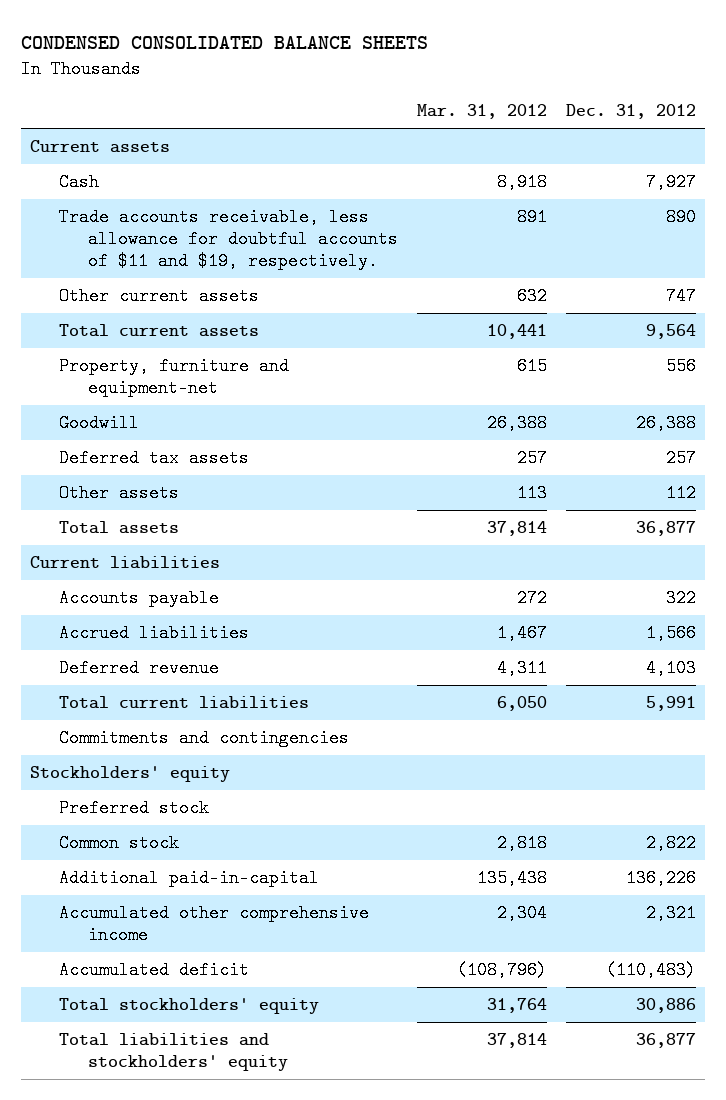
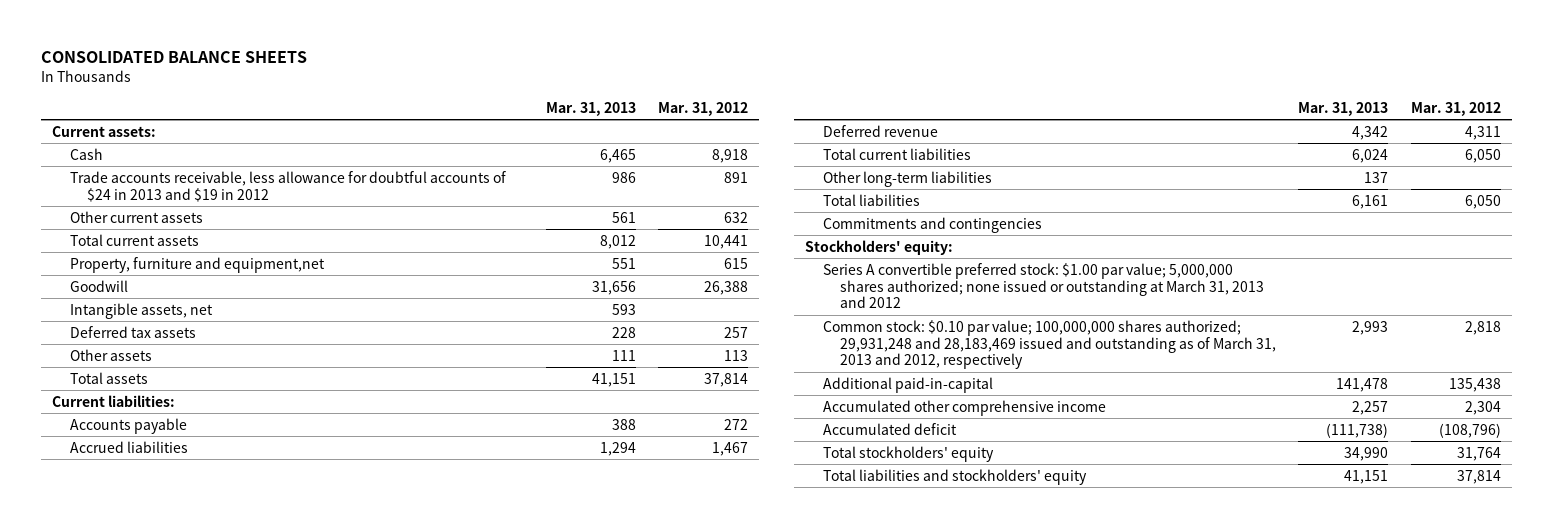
[20,36,428,50] CONDENSED CONSOLIDATED BALANCE SHEETS -> [41,50,308,63] CONSOLIDATED BALANCE SHEETS
[565,104,696,120] Dec. 31, 2012 -> none
none -> [545,101,636,116] Mar. 31, 2013
[30,140,171,154] Current assets -> [52,125,157,137] Current assets:
[59,208,398,271] Trade accounts receivable, less allowance for doubtful accounts of $11 and $19, respectively. -> [69,170,506,202] Trade accounts receivable, less allowance for doubtful accounts of $24 in 2013 and $19 in 2012
[59,357,290,398] Property, furniture and equipment-net -> [69,256,325,273] Property, furniture and equipment,net
none -> [69,302,213,319] Intangible assets, net
[30,556,221,570] Current liabilities -> [52,394,176,407] Current liabilities:
none -> [822,170,992,187] Other long-term liabilities
none -> [822,193,920,206] Total liabilities
[30,766,231,783] Stockholders' equity -> [805,239,954,255] Stockholders' equity:
[59,799,210,818] Preferred stock -> [822,262,1265,309] Series A convertible preferred stock: $1.00 par value; 5,000,000 shares authorized; none issued or outstanding at March 31, 2013 and 2012
[59,834,180,853] Common stock -> [822,319,1277,370] Common stock: $0.10 par value; 100,000,000 shares authorized; 29,931,248 and 28,183,469 issued and outstanding as of March 31, 2013 and 2012, respectively

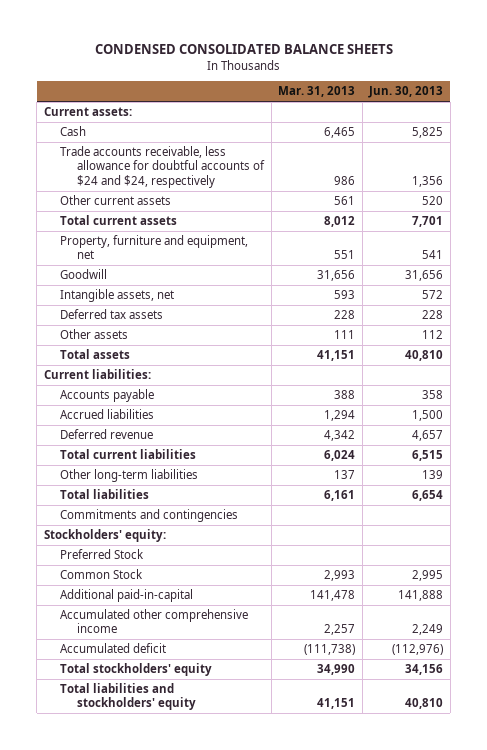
[41,50,308,63] CONSOLIDATED BALANCE SHEETS -> [94,44,393,55] CONDENSED CONSOLIDATED BALANCE SHEETS
[657,101,748,116] Mar. 31, 2012 -> none
none -> [368,86,444,99] Jun. 30, 2013
[69,170,506,202] Trade accounts receivable, less allowance for doubtful accounts of $24 in 2013 and $19 in 2012 -> [60,146,265,188] Trade accounts receivable, less allowance for doubtful accounts of $24 and $24, respectively
[69,256,325,273] Property, furniture and equipment,net -> [60,235,249,260] Property, furniture and equipment, net
[822,262,1265,309] Series A convertible preferred stock: $1.00 par value; 5,000,000 shares authorized; none issued or outstanding at March 31, 2013 and 2012 -> [60,549,145,560] Preferred Stock
[822,319,1277,370] Common stock: $0.10 par value; 100,000,000 shares authorized; 29,931,248 and 28,183,469 issued and outstanding as of March 31, 2013 and 2012, respectively -> [60,569,144,580] Common Stock

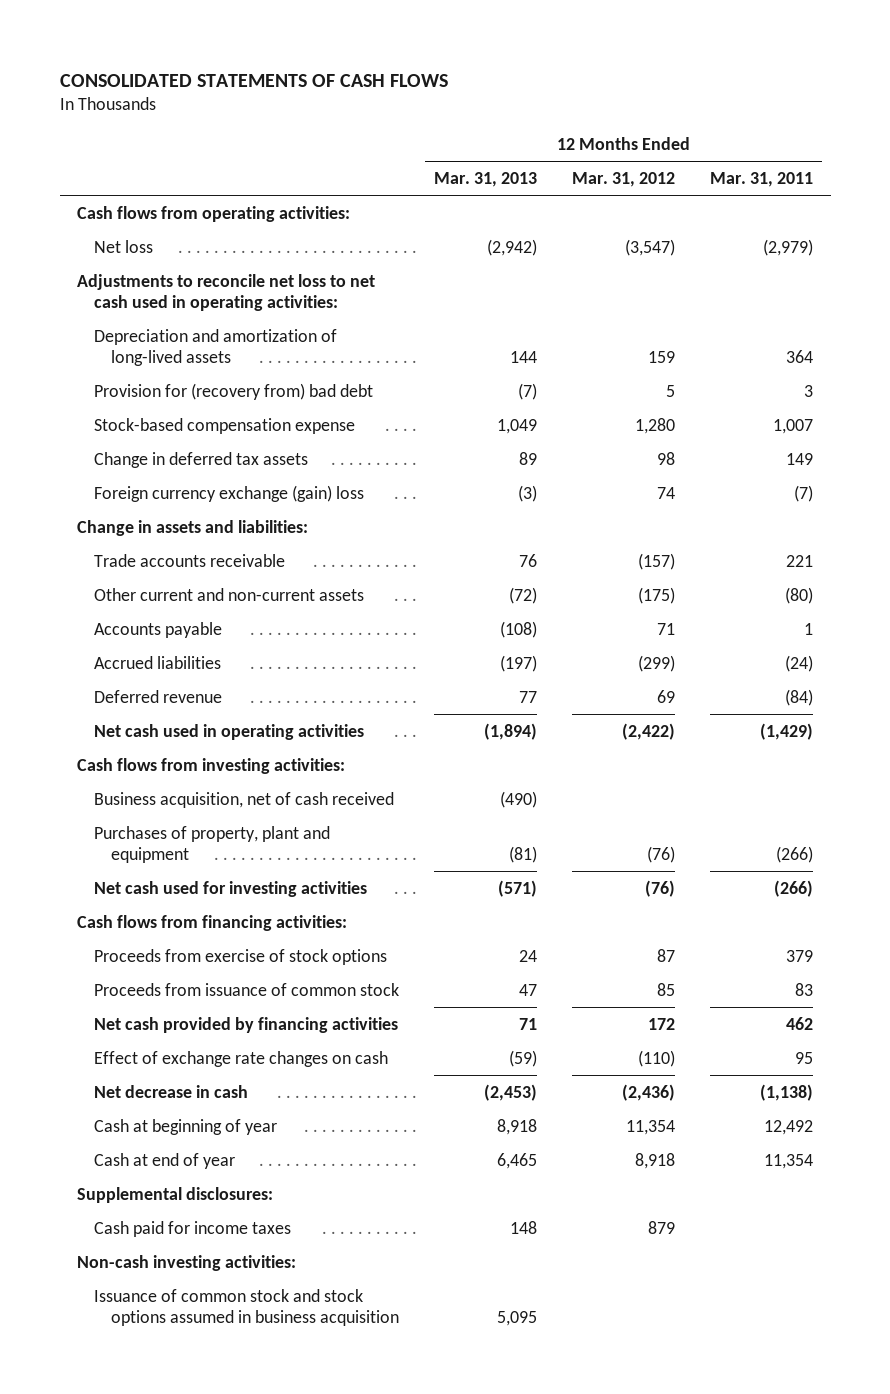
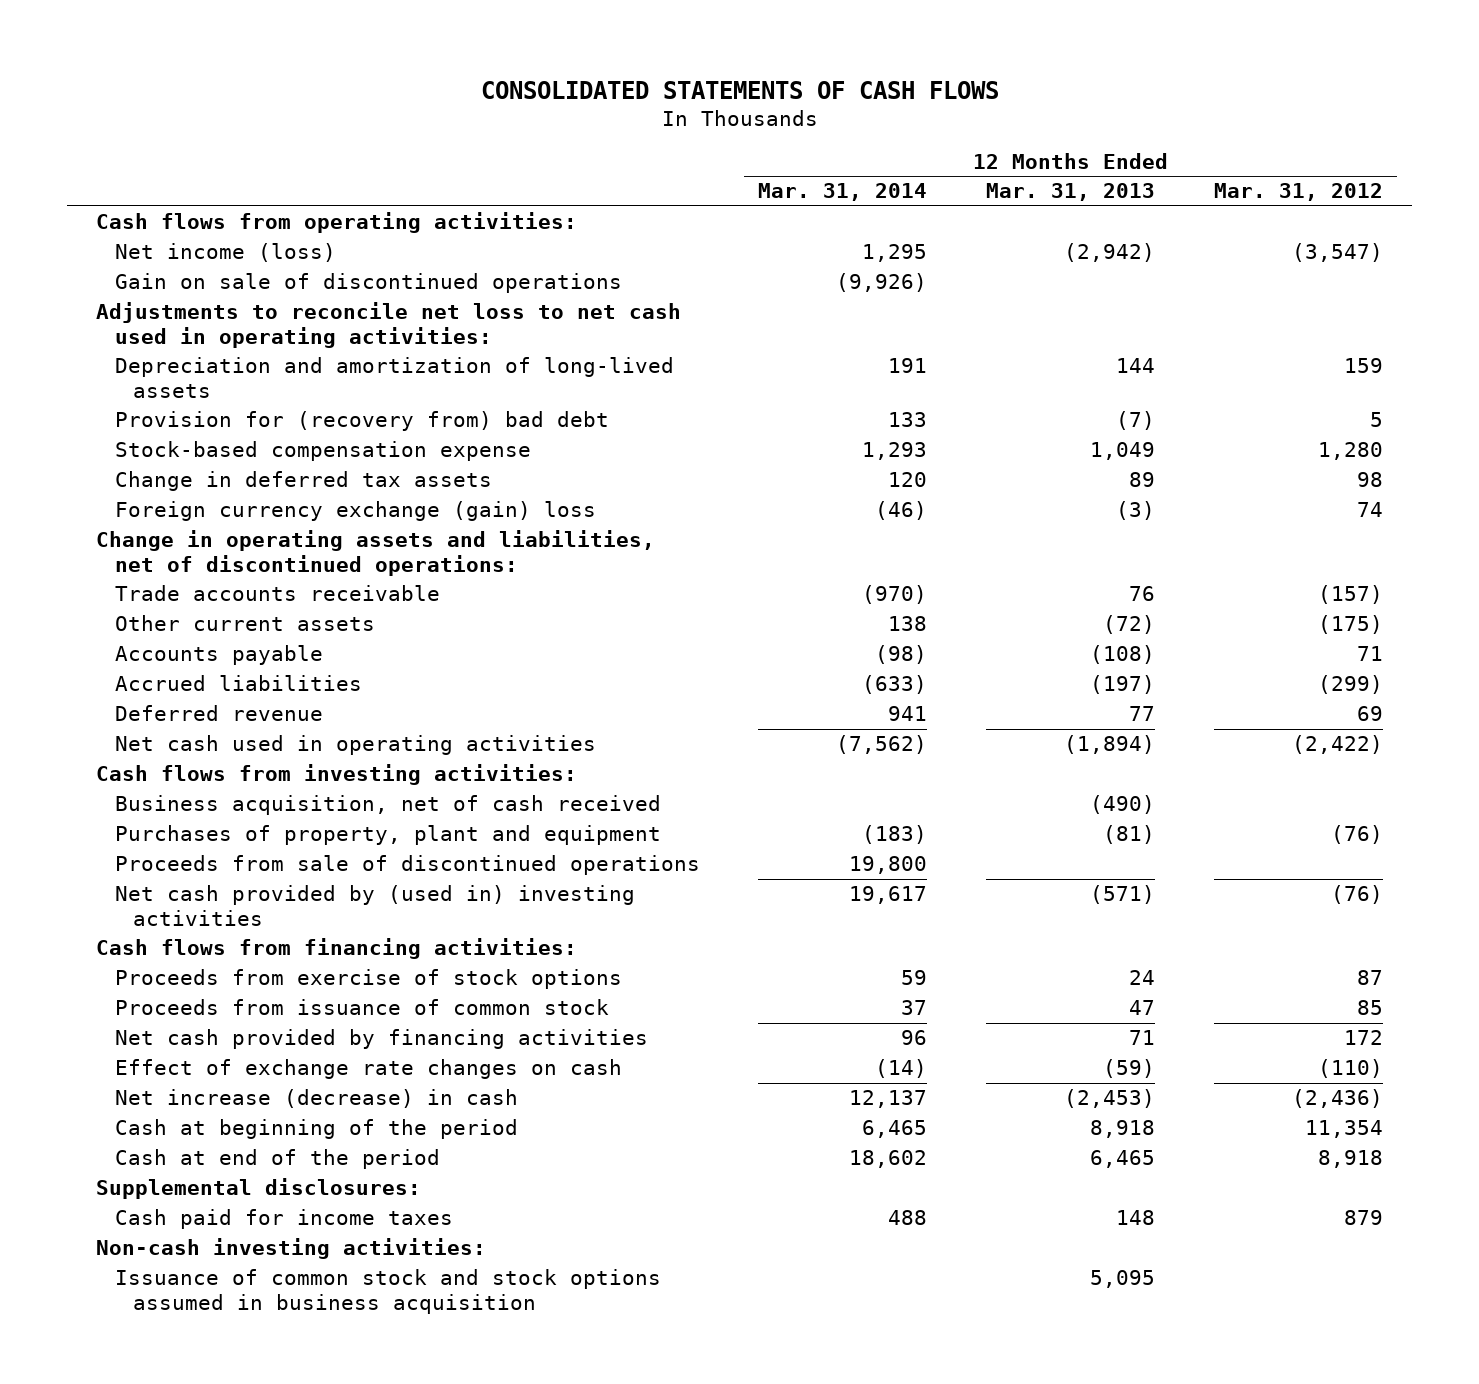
[710,172,814,188] Mar. 31, 2011 -> none
none -> [758,183,928,202] Mar. 31, 2014
[94,239,154,253] Net loss -> [114,243,336,263] Net income (loss)
none -> [114,273,622,294] Gain on sale of discontinued operations
[77,519,309,536] Change in assets and liabilities: -> [96,530,656,576] Change in operating assets and liabilities, net of discontinued operations:
[94,587,365,601] Other current and non-current assets -> [114,615,375,632] Other current assets
none -> [114,855,700,876] Proceeds from sale of discontinued operations
[94,880,368,897] Net cash used for investing activities -> [114,885,635,926] Net cash provided by (used in) investing activities
[94,1084,249,1098] Net decrease in cash -> [114,1089,518,1109] Net increase (decrease) in cash
[94,1118,278,1135] Cash at beginning of year -> [114,1119,518,1140] Cash at beginning of the period
[94,1152,236,1169] Cash at end of year -> [114,1149,440,1170] Cash at end of the period

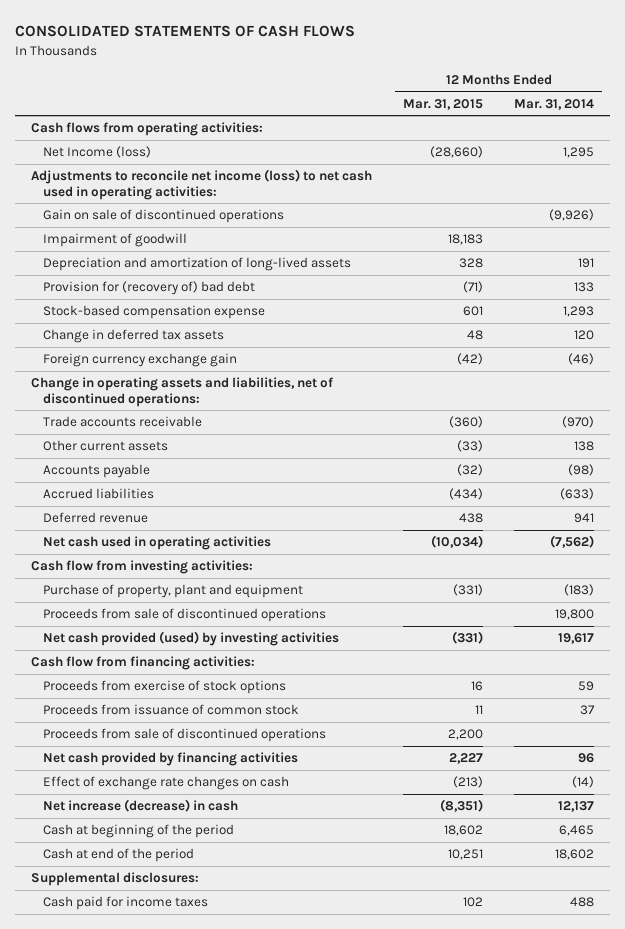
[986,183,1156,202] Mar. 31, 2013 -> none
[1213,183,1383,202] Mar. 31, 2012 -> none
none -> [403,98,484,110] Mar. 31, 2015
[114,243,336,263] Net income (loss) -> [43,146,152,159] Net Income (loss)
none -> [30,169,372,200] Adjustments to reconcile net income (loss) to net cash used in operating activities:
[96,302,682,348] Adjustments to reconcile net loss to net cash used in operating activities: -> none
none -> [43,233,188,248] Impairment of goodwill
[114,411,609,432] Provision for (recovery from) bad debt -> [43,281,256,296] Provision for (recovery of) bad debt
[114,501,596,522] Foreign currency exchange (gain) loss -> [43,353,238,368] Foreign currency exchange gain
[114,795,661,816] Business acquisition, net of cash received -> none
[96,764,578,786] Cash flows from investing activities: -> [30,560,253,575] Cash flow from investing activities:
[114,825,661,846] Purchases of property, plant and equipment -> [43,584,304,599] Purchase of property, plant and equipment
[114,885,635,926] Net cash provided by (used in) investing activities -> [43,631,340,647] Net cash provided (used) by investing activities
[96,938,578,960] Cash flows from financing activities: -> [30,656,255,671] Cash flow from financing activities:
none -> [43,728,327,743] Proceeds from sale of discontinued operations
[96,1238,487,1260] Non-cash investing activities: -> none
[114,1269,661,1314] Issuance of common stock and stock options assumed in business acquisition -> none

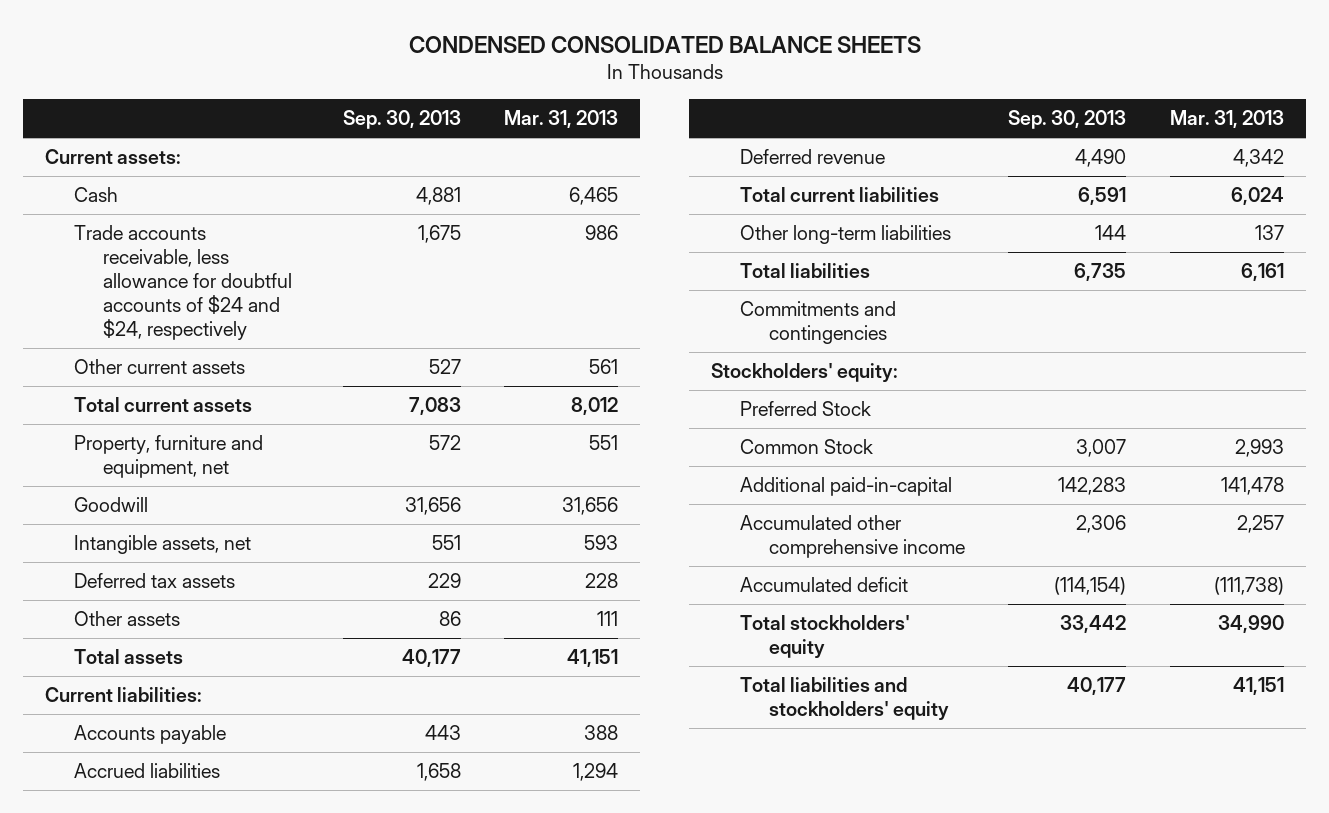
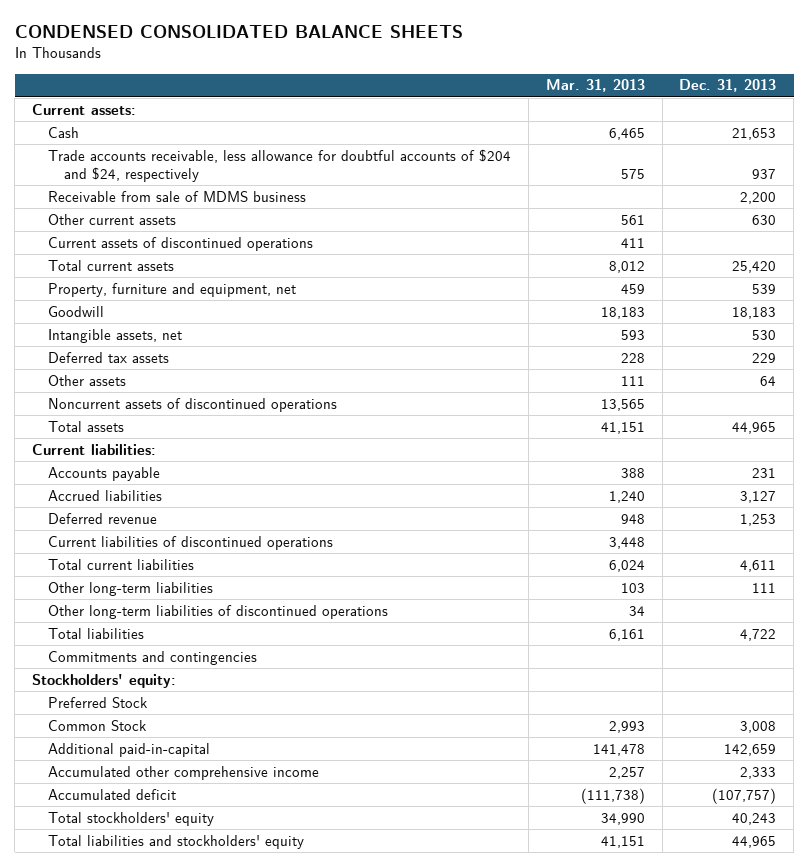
[342,109,461,129] Sep. 30, 2013 -> none
none -> [679,79,777,93] Dec. 31, 2013
[74,225,293,341] Trade accounts receivable, less allowance for doubtful accounts of $24 and $24, respectively -> [47,148,511,182] Trade accounts receivable, less allowance for doubtful accounts of $204 and $24, respectively
[585,225,619,241] 986 -> [620,168,645,179] 575
none -> [47,190,306,203] Receivable from sale of MDMS business
none -> [47,236,313,251] Current assets of discontinued operations
[589,435,619,451] 551 -> [620,283,645,294] 459
[562,497,619,516] 31,656 -> [600,306,645,319] 18,183
none -> [47,397,337,412] Noncurrent assets of discontinued operations
[573,763,619,782] 1,294 -> [608,490,645,503] 1,240
[1233,149,1285,168] 4,342 -> [620,513,645,524] 948
none -> [47,535,333,550] Current liabilities of discontinued operations
[1255,225,1285,241] 137 -> [620,582,645,593] 103
none -> [47,604,388,619] Other long-term liabilities of discontinued operations

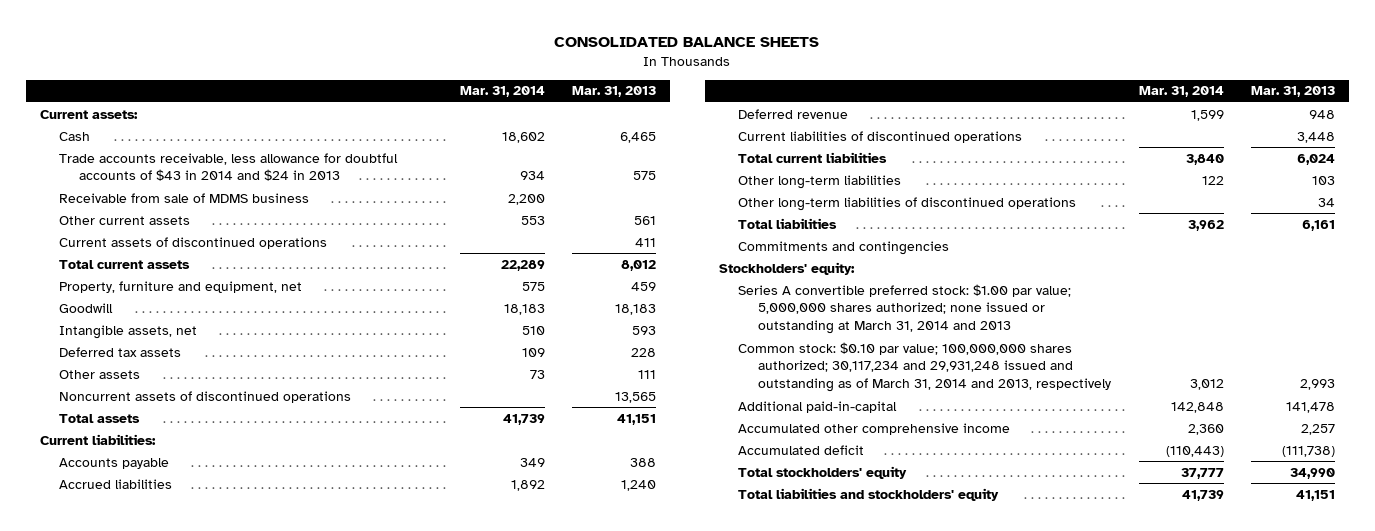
[14,25,463,39] CONDENSED CONSOLIDATED BALANCE SHEETS -> [554,37,820,48] CONSOLIDATED BALANCE SHEETS
[679,79,777,93] Dec. 31, 2013 -> none
none -> [459,86,545,98] Mar. 31, 2014
[47,148,511,182] Trade accounts receivable, less allowance for doubtful accounts of $204 and $24, respectively -> [59,152,399,182] Trade accounts receivable, less allowance for doubtful accounts of $43 in 2014 and $24 in 2013
[47,696,148,708] Preferred Stock -> [738,283,1072,335] Series A convertible preferred stock: $1.00 par value; 5,000,000 shares authorized; none issued or outstanding at March 31, 2014 and 2013
[47,719,147,731] Common Stock -> [738,341,1111,393] Common stock: $0.10 par value; 100,000,000 shares authorized; 30,117,234 and 29,931,248 issued and outstanding as of March 31, 2014 and 2013, respectively

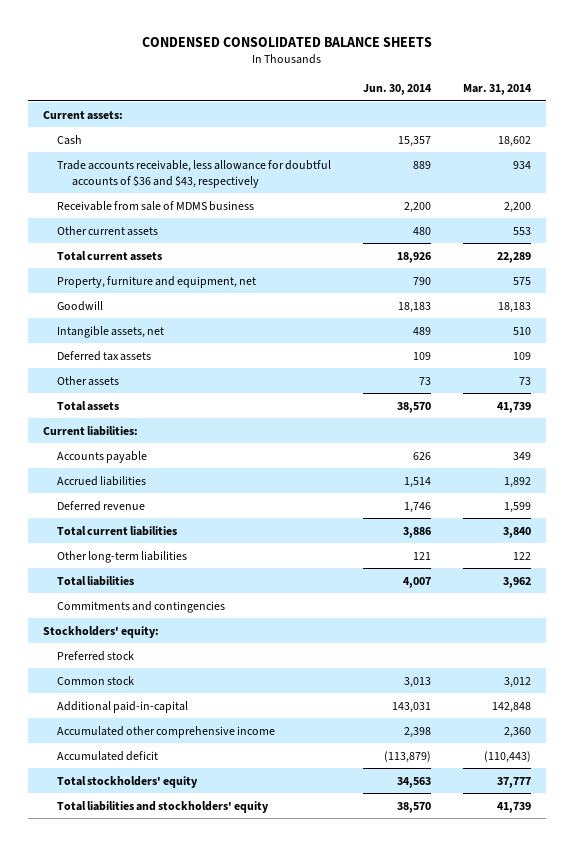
[554,37,820,48] CONSOLIDATED BALANCE SHEETS -> [141,36,432,47] CONDENSED CONSOLIDATED BALANCE SHEETS
[572,86,657,98] Mar. 31, 2013 -> none
none -> [363,83,433,95] Jun. 30, 2014
[59,152,399,182] Trade accounts receivable, less allowance for doubtful accounts of $43 in 2014 and $24 in 2013 -> [57,159,332,188] Trade accounts receivable, less allowance for doubtful accounts of $36 and $43, respectively
[59,236,328,249] Current assets of discontinued operations -> none
[59,390,352,403] Noncurrent assets of discontinued operations -> none
[738,130,1023,143] Current liabilities of discontinued operations -> none
[738,196,1077,211] Other long-term liabilities of discontinued operations -> none
[738,283,1072,335] Series A convertible preferred stock: $1.00 par value; 5,000,000 shares authorized; none issued or outstanding at March 31, 2014 and 2013 -> [57,650,135,661] Preferred stock
[738,341,1111,393] Common stock: $0.10 par value; 100,000,000 shares authorized; 30,117,234 and 29,931,248 issued and outstanding as of March 31, 2014 and 2013, respectively -> [57,675,135,685] Common stock

